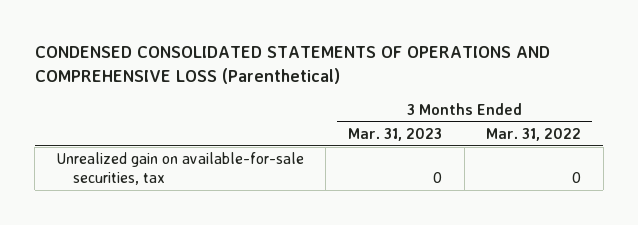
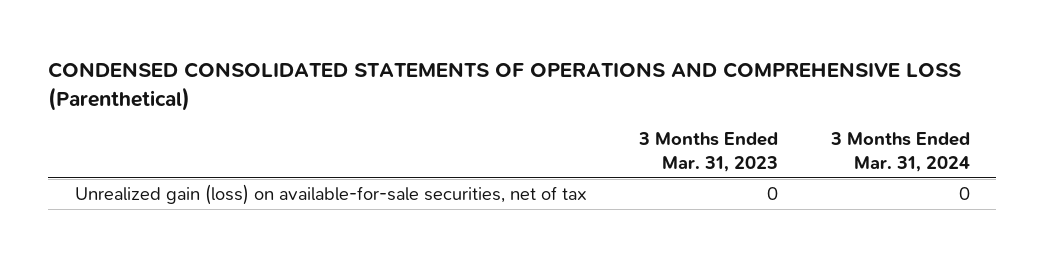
[486,128,582,142] Mar. 31, 2022 -> none
none -> [830,132,971,173] 3 Months Ended Mar. 31, 2024
[56,152,304,186] Unrealized gain on available-for-sale securities, tax -> [74,184,587,206] Unrealized gain (loss) on available-for-sale securities, net of tax

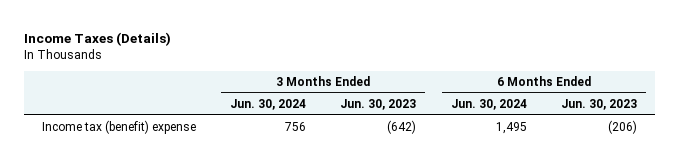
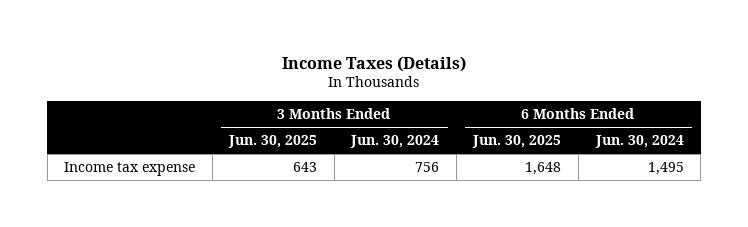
[340,99,417,111] Jun. 30, 2023 -> none
[561,99,638,111] Jun. 30, 2023 -> none
none -> [228,135,318,149] Jun. 30, 2025
none -> [472,135,562,149] Jun. 30, 2025
[41,120,196,135] Income tax (benefit) expense -> [64,161,196,176] Income tax expense

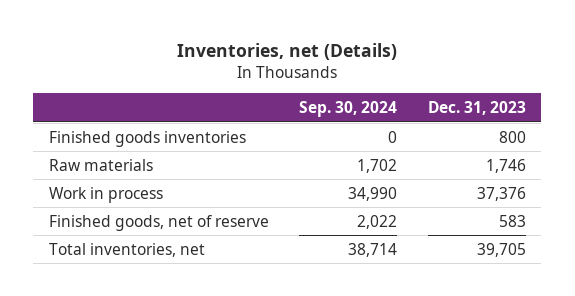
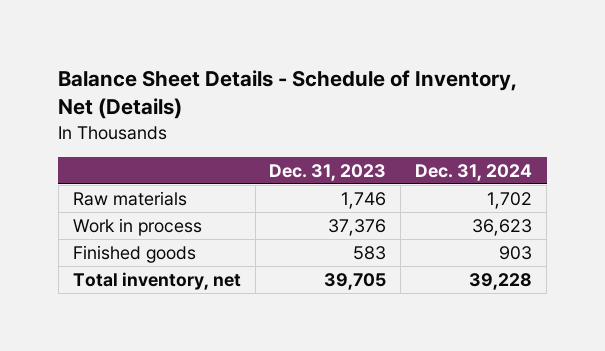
[177,43,398,61] Inventories, net (Details) -> [58,70,518,120] Balance Sheet Details - Schedule of Inventory, Net (Details)
[299,101,398,118] Sep. 30, 2024 -> none
none -> [415,163,533,181] Dec. 31, 2024
[48,130,246,147] Finished goods inventories -> none
[48,214,269,231] Finished goods, net of reserve -> [72,244,196,263] Finished goods
[48,242,205,257] Total inventories, net -> [72,271,241,290] Total inventory, net

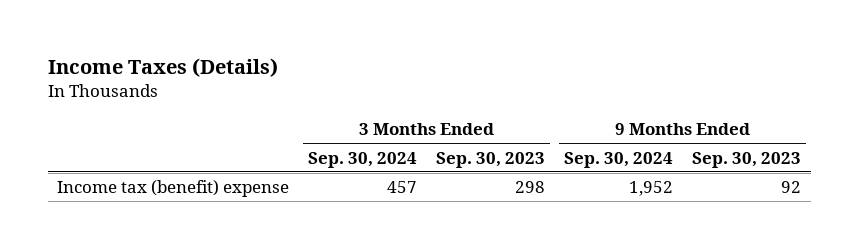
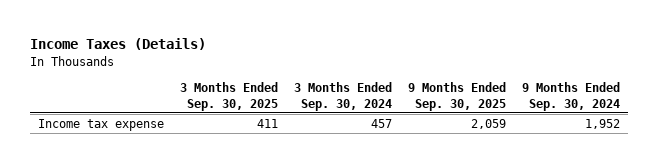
[436,151,546,168] Sep. 30, 2023 -> none
[692,151,802,168] Sep. 30, 2023 -> none
none -> [180,82,279,111] 3 Months Ended Sep. 30, 2025
none -> [408,82,507,111] 9 Months Ended Sep. 30, 2025
[57,180,290,198] Income tax (benefit) expense -> [38,118,165,131] Income tax expense

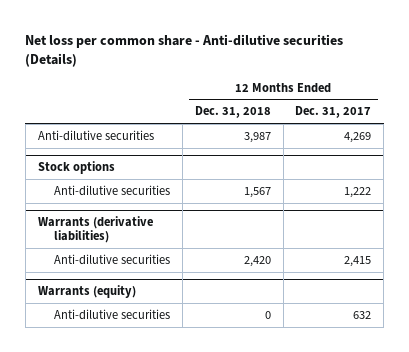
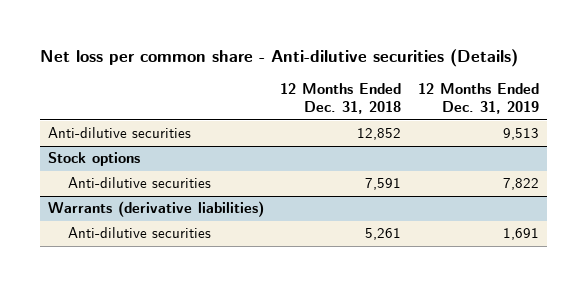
[295,106,372,119] Dec. 31, 2017 -> none
none -> [417,82,539,115] 12 Months Ended Dec. 31, 2019
[243,131,271,143] 3,987 -> [357,128,402,141] 12,852
[243,186,271,198] 1,567 -> [365,178,402,191] 7,591
[37,284,136,298] Warrants (equity) -> none
[54,308,171,320] Anti-dilutive securities -> none
[243,255,271,267] 2,420 -> [365,228,402,241] 5,261

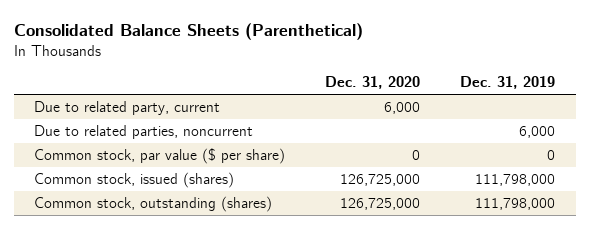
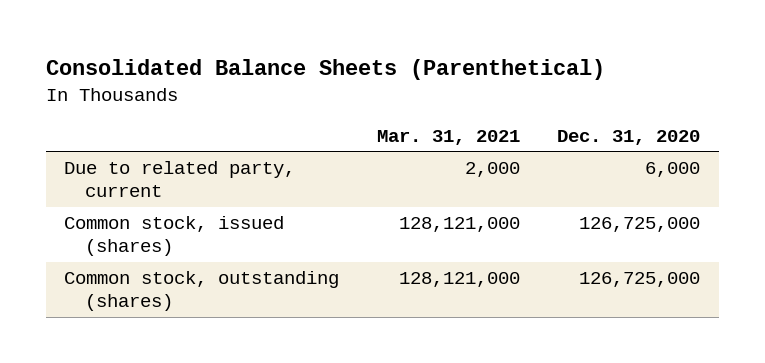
[460,76,556,90] Dec. 31, 2019 -> none
none -> [376,130,520,146] Mar. 31, 2021
[33,124,253,139] Due to related parties, noncurrent -> none
[33,147,285,164] Common stock, par value ($ per share) -> none

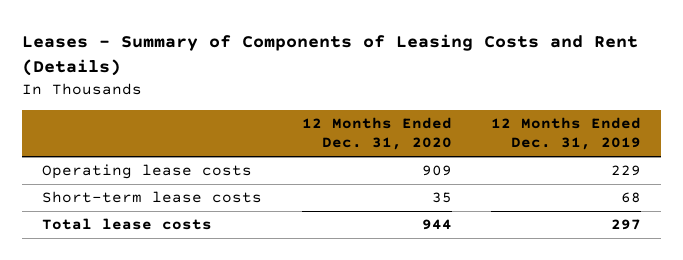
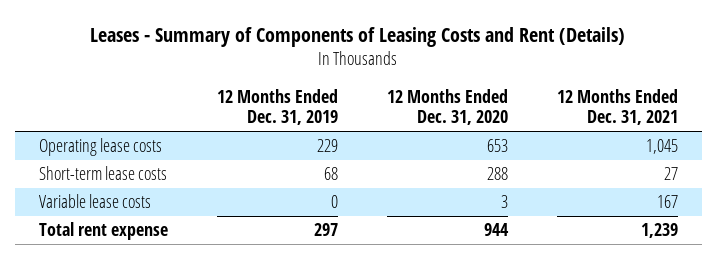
none -> [556,89,678,126] 12 Months Ended Dec. 31, 2021
[421,165,452,177] 909 -> [486,139,508,153] 653
[431,192,452,204] 35 -> [486,167,508,181] 288
none -> [39,194,152,209] Variable lease costs
[42,218,213,231] Total lease costs -> [39,222,169,241] Total rent expense

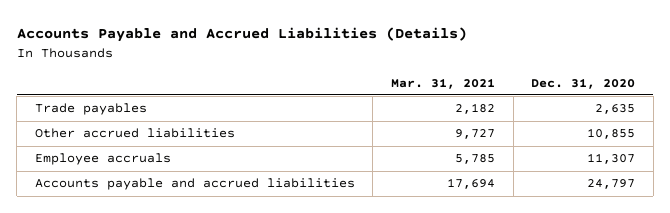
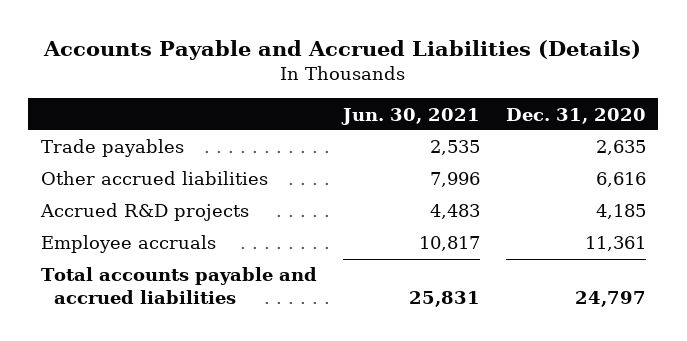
[390,77,495,89] Mar. 31, 2021 -> none
none -> [340,107,480,125] Jun. 30, 2021
[587,128,636,140] 10,855 -> [595,172,646,188] 6,616
none -> [39,203,249,222] Accrued R&D projects
[587,153,636,165] 11,307 -> [584,236,646,252] 11,361
[34,178,355,191] Accounts payable and accrued liabilities -> [40,267,317,304] Total accounts payable and accrued liabilities

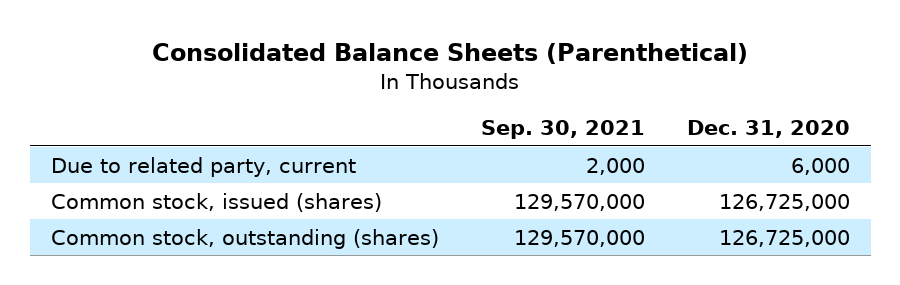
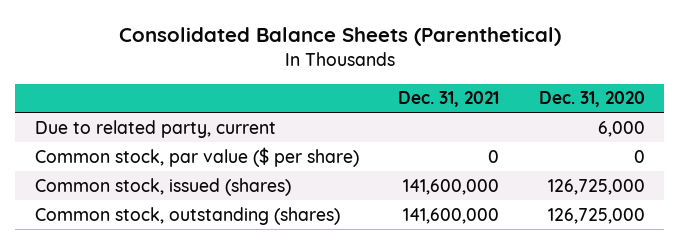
[480,120,645,140] Sep. 30, 2021 -> none
none -> [398,91,500,108] Dec. 31, 2021
none -> [34,146,359,167] Common stock, par value ($ per share)

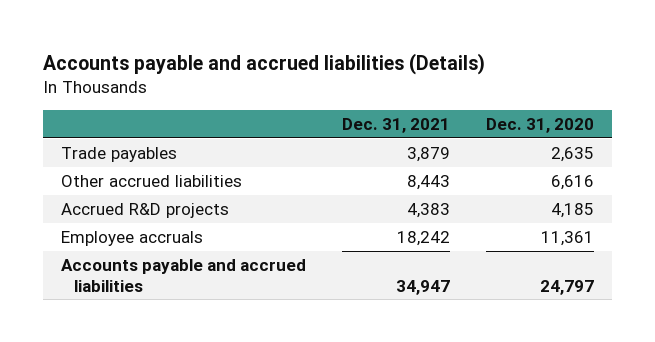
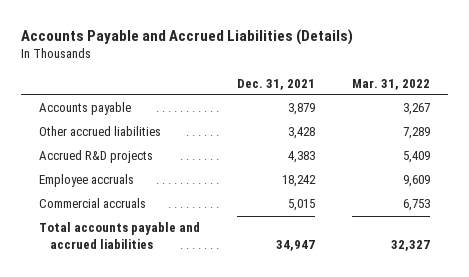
[43,52,486,75] Accounts payable and accrued liabilities (Details) -> [20,28,353,45] Accounts Payable and Accrued Liabilities (Details)
[485,117,594,133] Dec. 31, 2020 -> none
none -> [351,78,430,90] Mar. 31, 2022
[61,146,178,162] Trade payables -> [39,102,132,116] Accounts payable
[407,174,451,190] 8,443 -> [288,127,316,140] 3,428
none -> [39,198,147,209] Commercial accruals
[61,258,307,292] Accounts payable and accrued liabilities -> [39,222,201,250] Total accounts payable and accrued liabilities

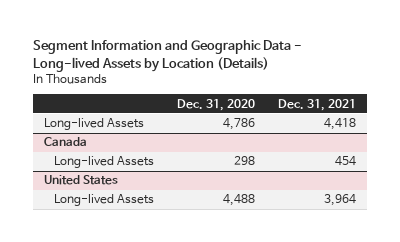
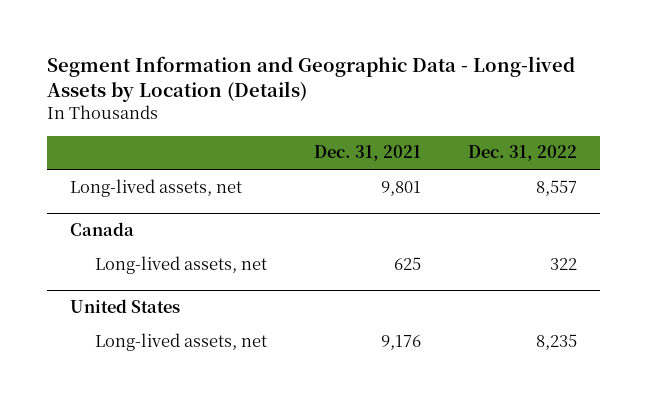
[176,98,255,111] Dec. 31, 2020 -> none
none -> [467,145,577,162] Dec. 31, 2022
[44,118,145,131] Long-lived Assets -> [70,178,243,197] Long-lived assets, net
[323,118,356,131] 4,418 -> [381,180,422,196] 9,801
[53,156,154,169] Long-lived Assets -> [95,255,268,274] Long-lived assets, net
[334,156,356,167] 454 -> [394,256,422,270] 625
[53,194,154,207] Long-lived Assets -> [95,332,268,351] Long-lived assets, net
[323,194,356,207] 3,964 -> [381,334,422,350] 9,176

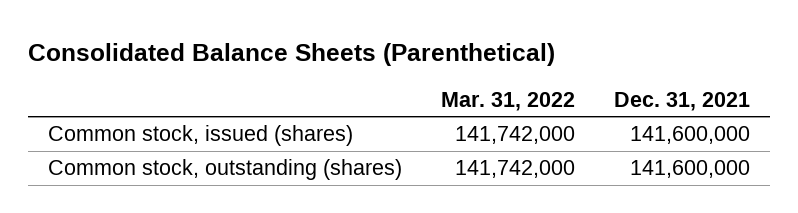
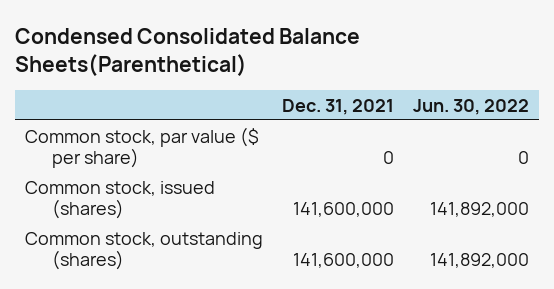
[28,43,556,67] Consolidated Balance Sheets (Parenthetical) -> [15,27,361,76] Condensed Consolidated Balance Sheets(Parenthetical)
[440,91,575,111] Mar. 31, 2022 -> none
none -> [413,98,530,115] Jun. 30, 2022
none -> [24,126,259,169] Common stock, par value ($ per share)

